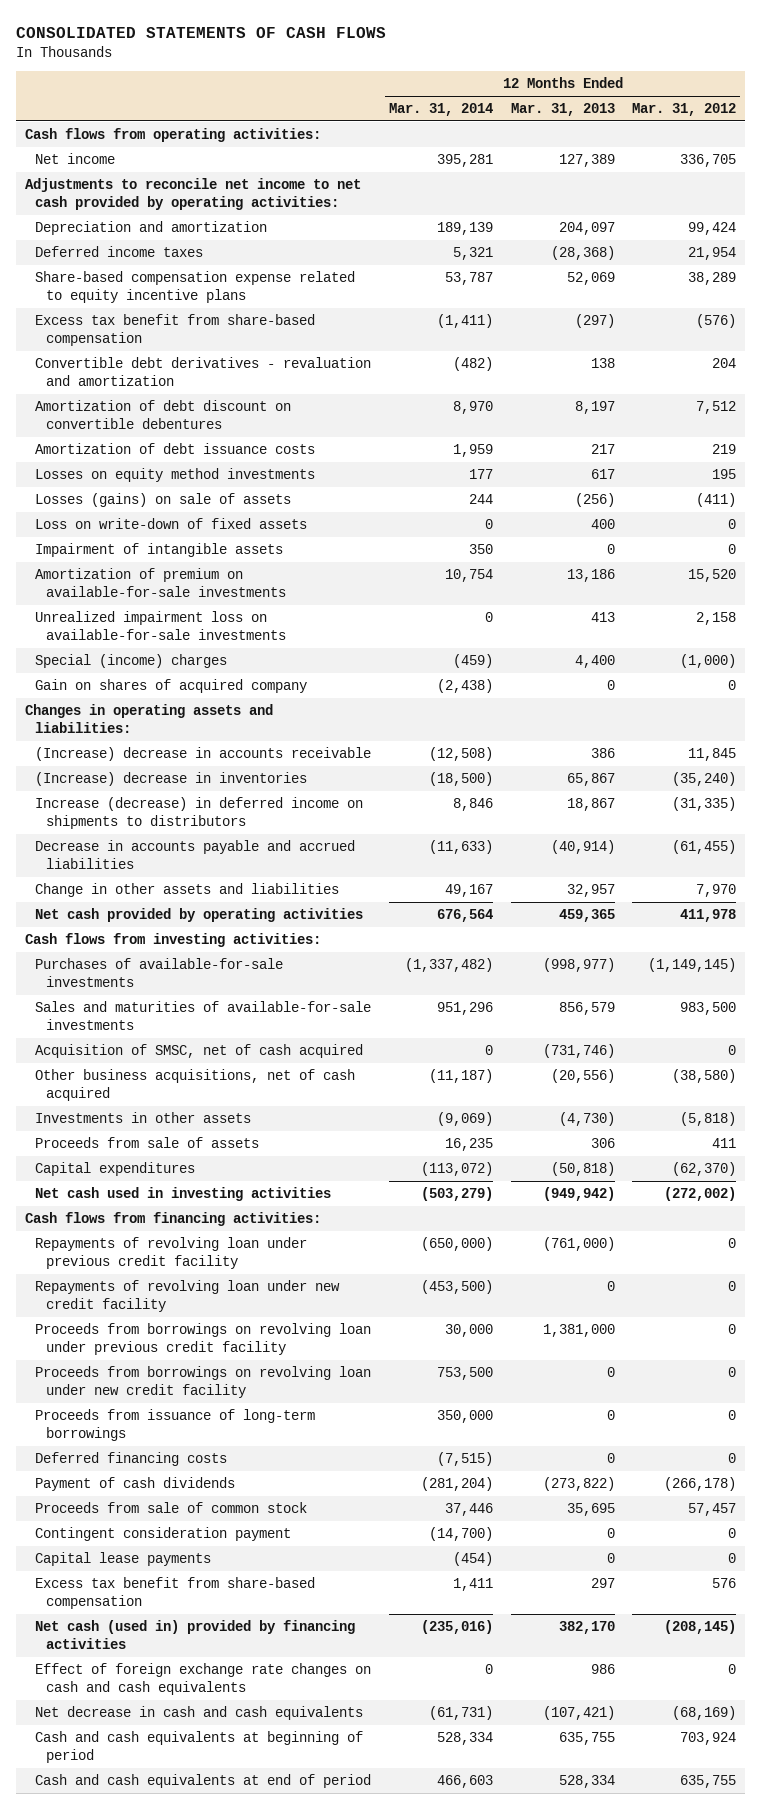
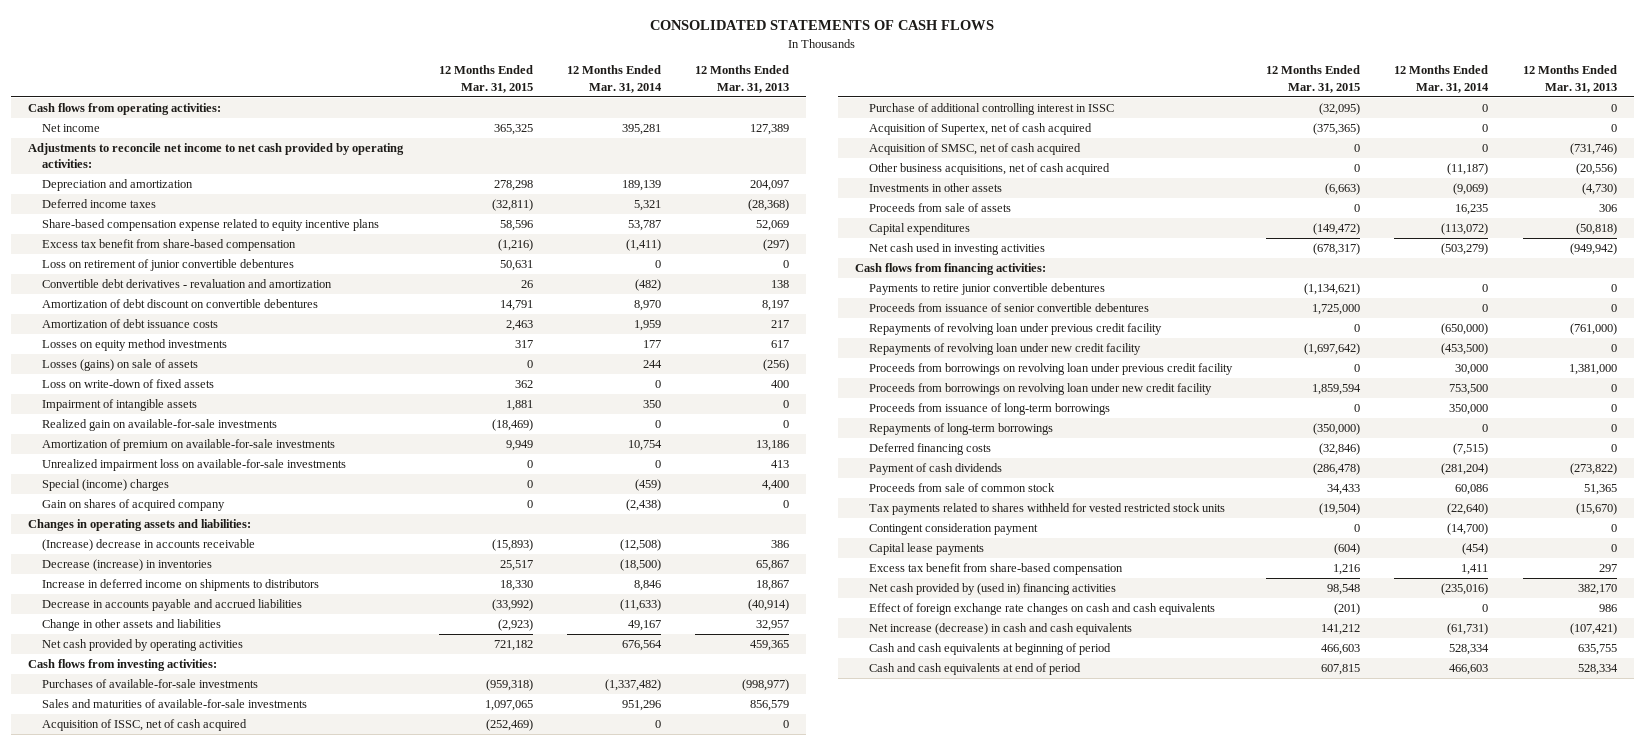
[632,103,737,117] Mar. 31, 2012 -> none
none -> [438,65,533,93] 12 Months Ended Mar. 31, 2015
none -> [41,259,294,272] Loss on retirement of junior convertible debentures
none -> [41,419,277,432] Realized gain on available-for-sale investments
[35,772,308,787] (Increase) decrease in inventories -> [41,559,212,572] Decrease (increase) in inventories
[35,797,364,829] Increase (decrease) in deferred income on shipments to distributors -> [41,579,319,592] Increase in deferred income on shipments to distributors
none -> [41,719,247,732] Acquisition of ISSC, net of cash acquired
none -> [868,103,1114,116] Purchase of additional controlling interest in ISSC
none -> [868,123,1092,136] Acquisition of Supertex, net of cash acquired
none -> [868,283,1105,296] Payments to retire junior convertible debentures
none -> [868,303,1149,313] Proceeds from issuance of senior convertible debentures
none -> [868,423,1053,436] Repayments of long-term borrowings
[444,1503,493,1517] 37,446 -> [1455,484,1489,496] 60,086
[566,1503,615,1517] 35,695 -> [1583,484,1617,496] 51,365
none -> [868,503,1225,516] Tax payments related to shares withheld for vested restricted stock units
[35,1620,356,1649] Net cash (used in) provided by financing activities -> [868,583,1116,596] Net cash provided by (used in) financing activities
[35,1706,364,1721] Net decrease in cash and cash equivalents -> [868,623,1132,636] Net increase (decrease) in cash and cash equivalents

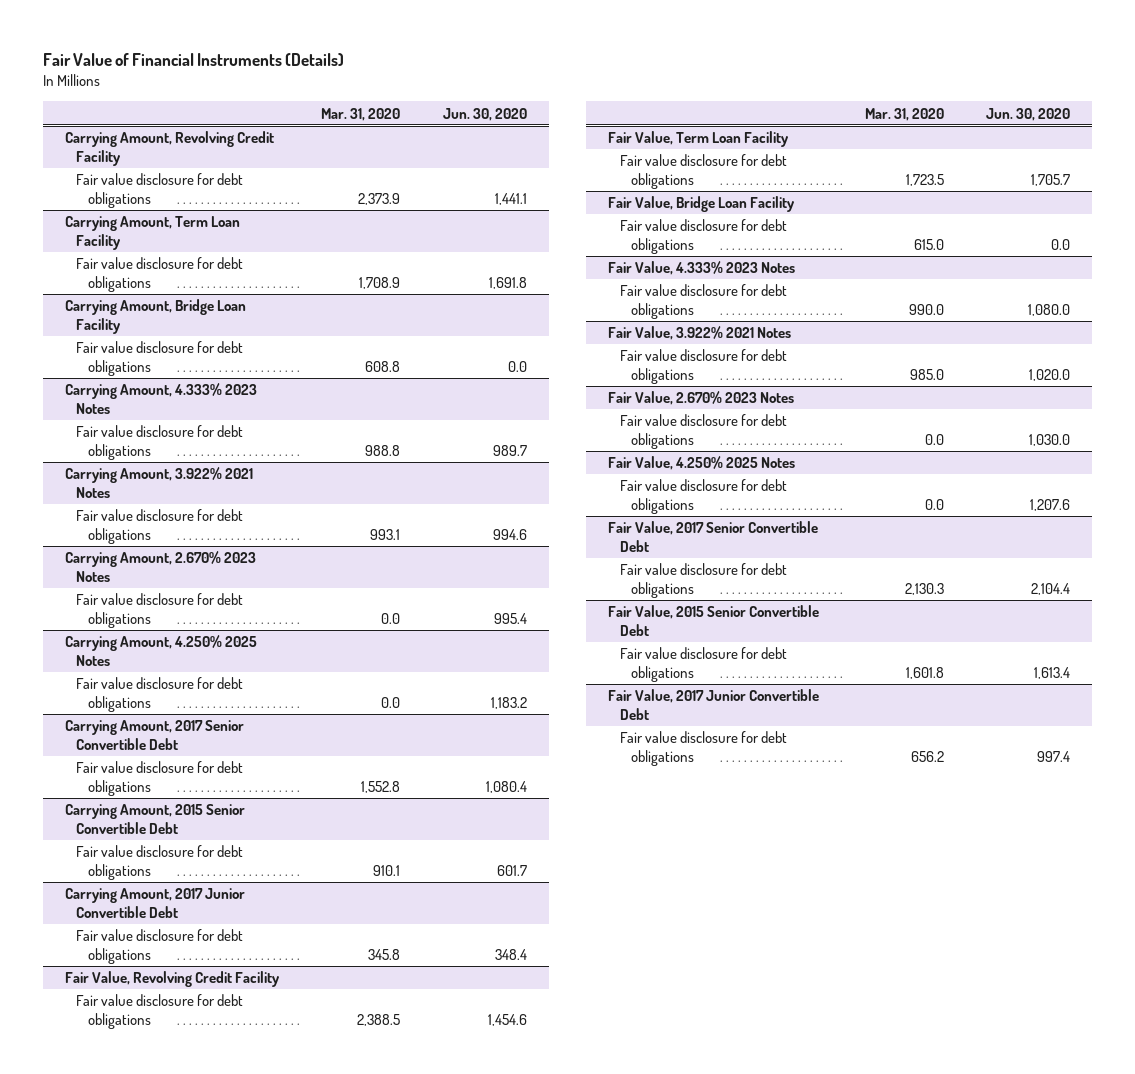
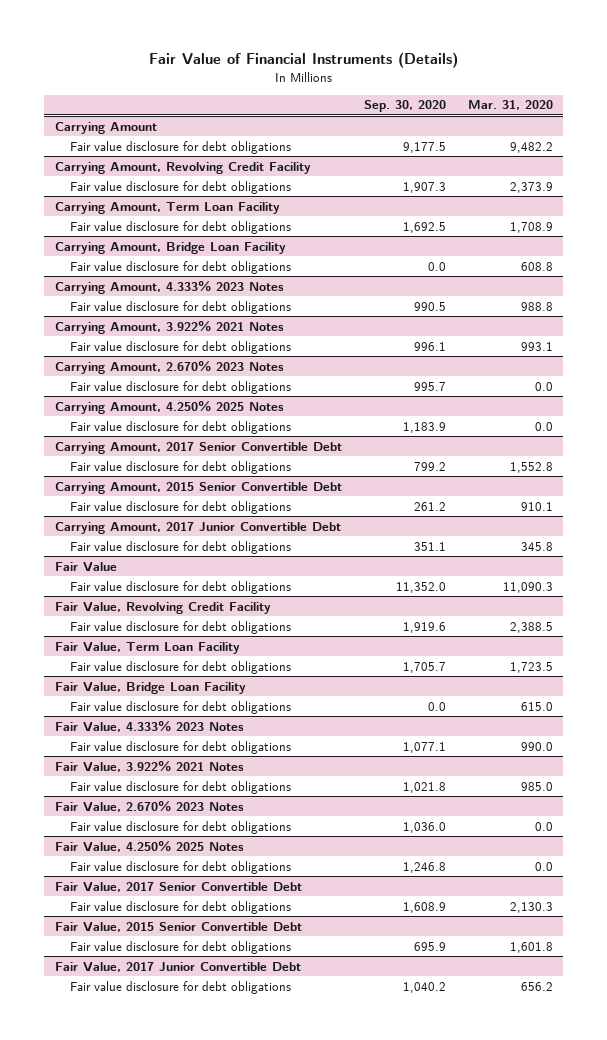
[443,107,528,121] Jun. 30, 2020 -> none
none -> [363,100,446,113] Sep. 30, 2020
none -> [54,121,157,134] Carrying Amount
none -> [69,140,291,154] Fair value disclosure for debt obligations
none -> [54,561,117,572] Fair Value
none -> [69,580,291,594] Fair value disclosure for debt obligations

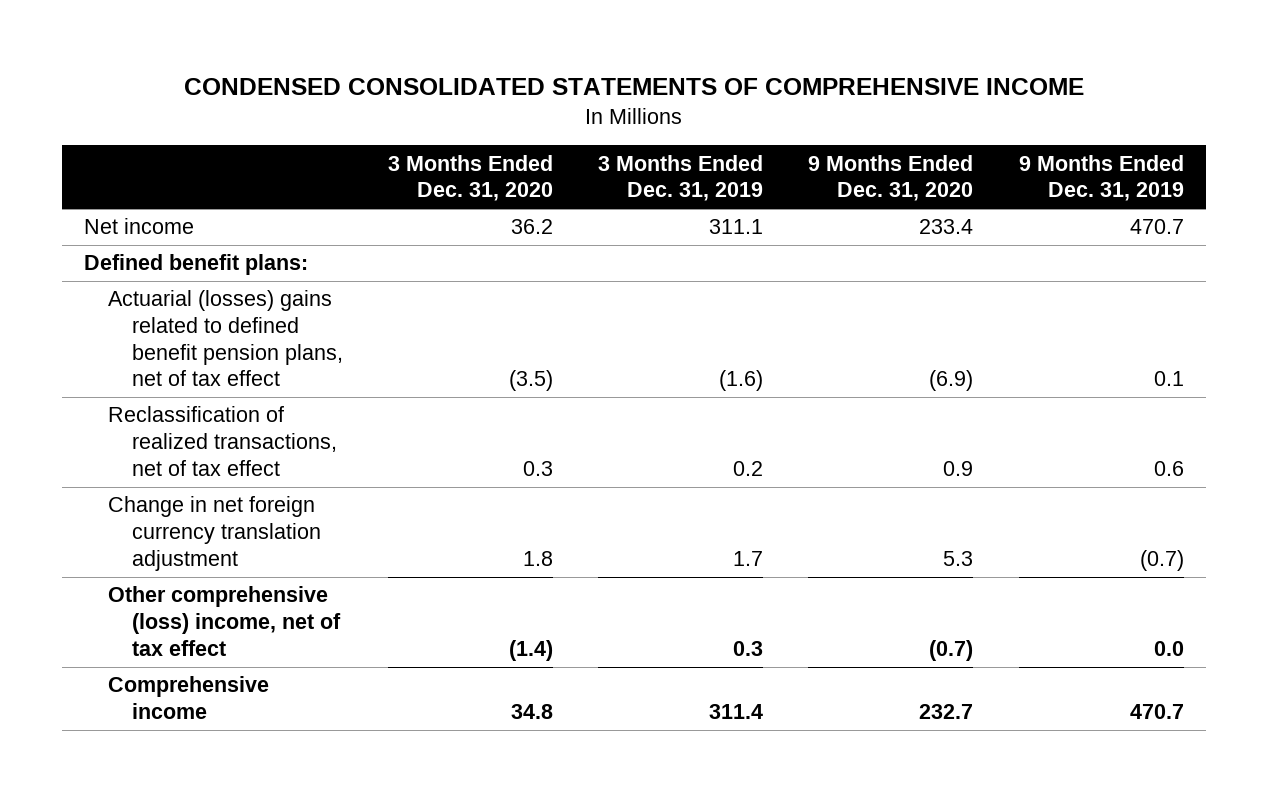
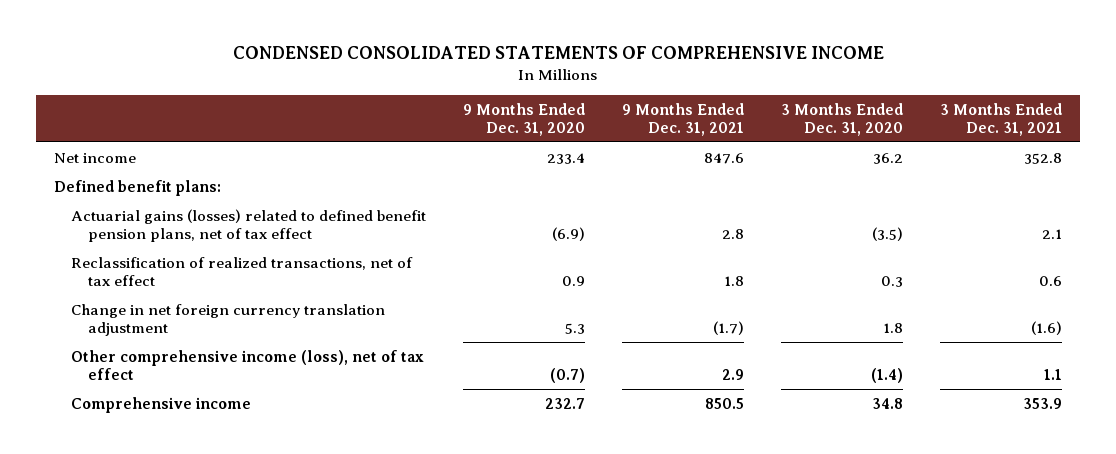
[598,154,764,202] 3 Months Ended Dec. 31, 2019 -> none
[1018,154,1184,202] 9 Months Ended Dec. 31, 2019 -> none
none -> [621,102,744,136] 9 Months Ended Dec. 31, 2021
none -> [939,102,1062,136] 3 Months Ended Dec. 31, 2021
[107,290,343,387] Actuarial (losses) gains related to defined benefit pension plans, net of tax effect -> [70,208,426,242] Actuarial gains (losses) related to defined benefit pension plans, net of tax effect
[107,586,341,656] Other comprehensive (loss) income, net of tax effect -> [70,349,424,380] Other comprehensive income (loss), net of tax effect

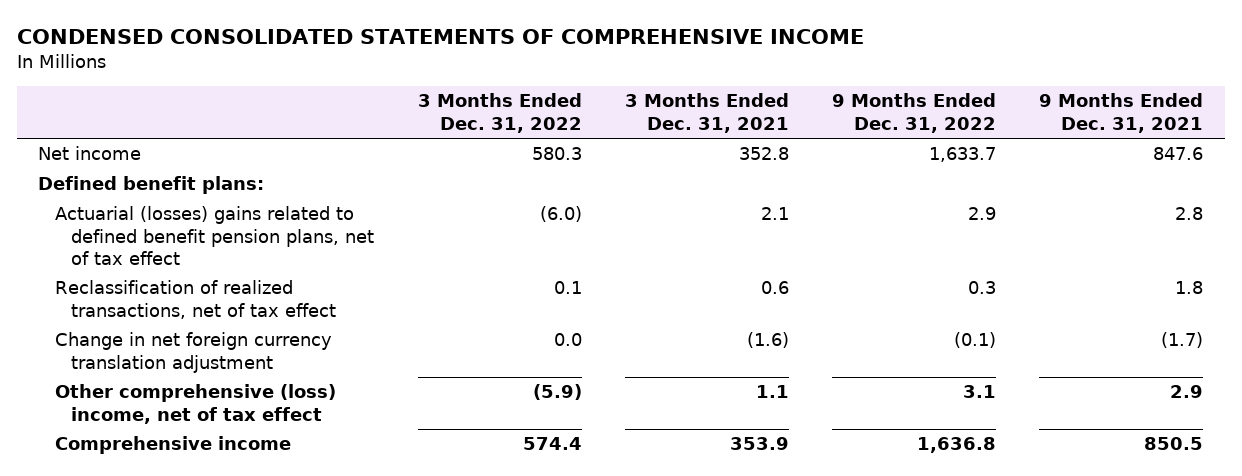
[462,102,585,136] 9 Months Ended Dec. 31, 2020 -> none
[780,102,903,136] 3 Months Ended Dec. 31, 2020 -> none
none -> [417,93,582,133] 3 Months Ended Dec. 31, 2022
none -> [832,93,997,133] 9 Months Ended Dec. 31, 2022
[70,208,426,242] Actuarial gains (losses) related to defined benefit pension plans, net of tax effect -> [54,206,375,265] Actuarial (losses) gains related to defined benefit pension plans, net of tax effect
[70,349,424,380] Other comprehensive income (loss), net of tax effect -> [54,384,336,424] Other comprehensive (loss) income, net of tax effect

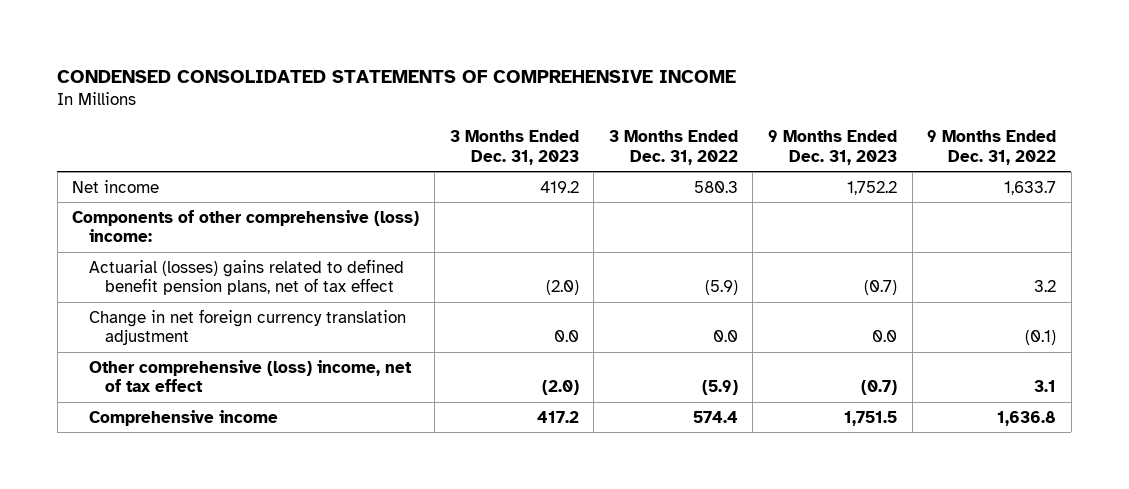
[624,93,789,133] 3 Months Ended Dec. 31, 2021 -> none
[1039,93,1204,133] 9 Months Ended Dec. 31, 2021 -> none
none -> [449,129,579,165] 3 Months Ended Dec. 31, 2023
none -> [768,129,898,165] 9 Months Ended Dec. 31, 2023
[38,176,265,195] Defined benefit plans: -> none
[54,280,337,319] Reclassification of realized transactions, net of tax effect -> none
none -> [72,209,420,243] Components of other comprehensive (loss) income:
[539,206,582,223] (6.0) -> [704,280,738,296] (5.9)
[968,207,997,221] 2.9 -> [1034,280,1057,293] 3.2

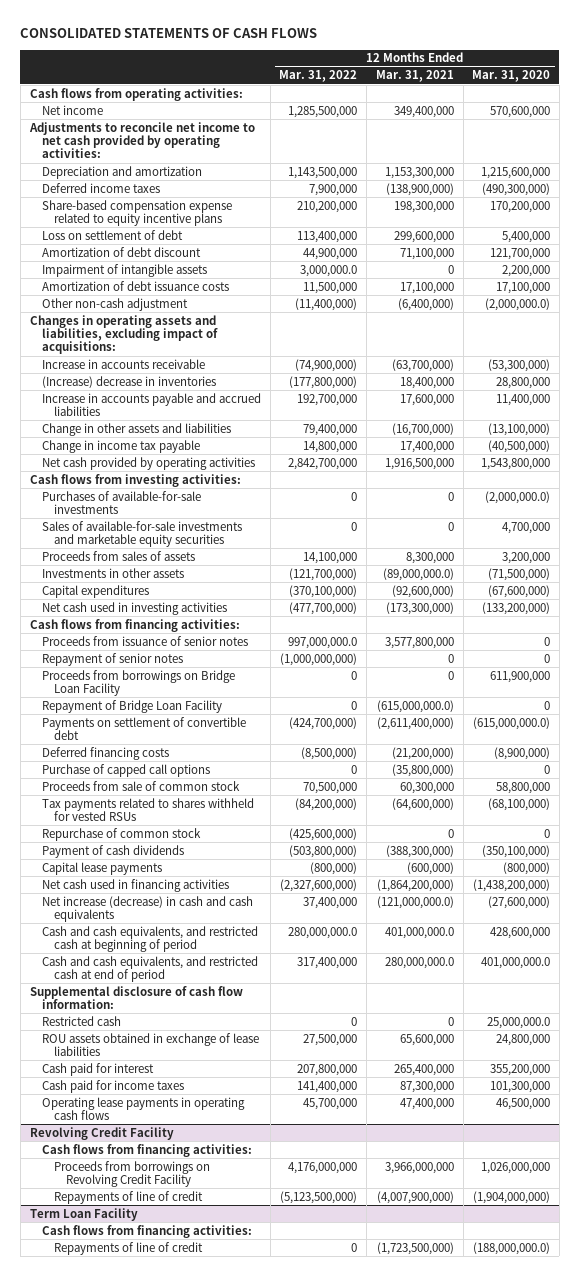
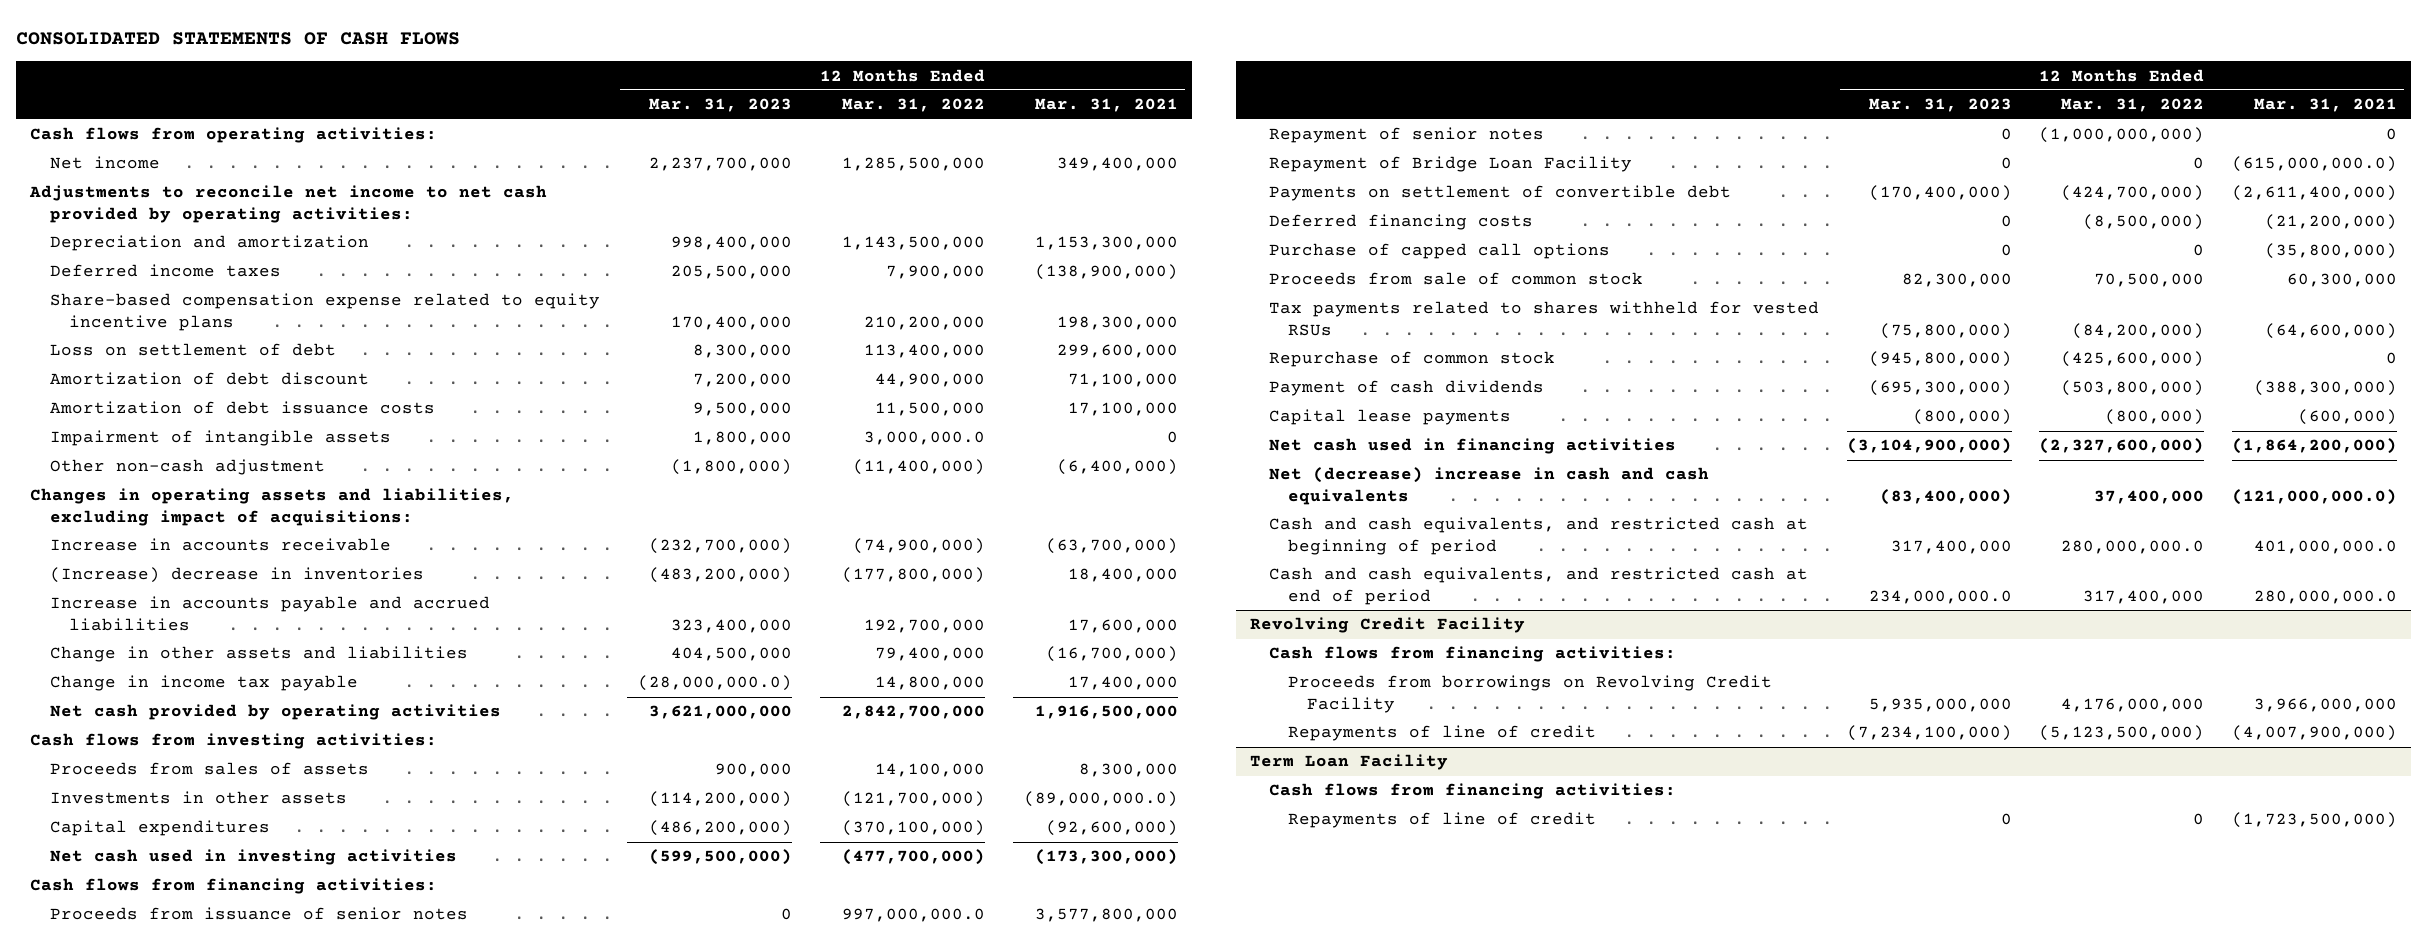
[472,70,551,83] Mar. 31, 2020 -> none
none -> [649,98,793,113] Mar. 31, 2023
[41,263,207,277] Impairment of intangible assets -> [49,430,391,447] Impairment of intangible assets
[41,490,201,515] Purchases of available-for-sale investments -> none
[41,520,242,548] Sales of available-for-sale investments and marketable equity securities -> none
[41,669,235,697] Proceeds from borrowings on Bridge Loan Facility -> none
[41,895,253,923] Net increase (decrease) in cash and cash equivalents -> [1268,467,1709,505] Net (decrease) increase in cash and cash equivalents
[29,985,243,1010] Supplemental disclosure of cash flow information: -> none
[41,1015,121,1026] Restricted cash -> none
[41,1032,259,1057] ROU assets obtained in exchange of lease liabilities -> none
[41,1062,154,1076] Cash paid for interest -> none
[41,1079,184,1093] Cash paid for income taxes -> none
[41,1096,245,1121] Operating lease payments in operating cash flows -> none

